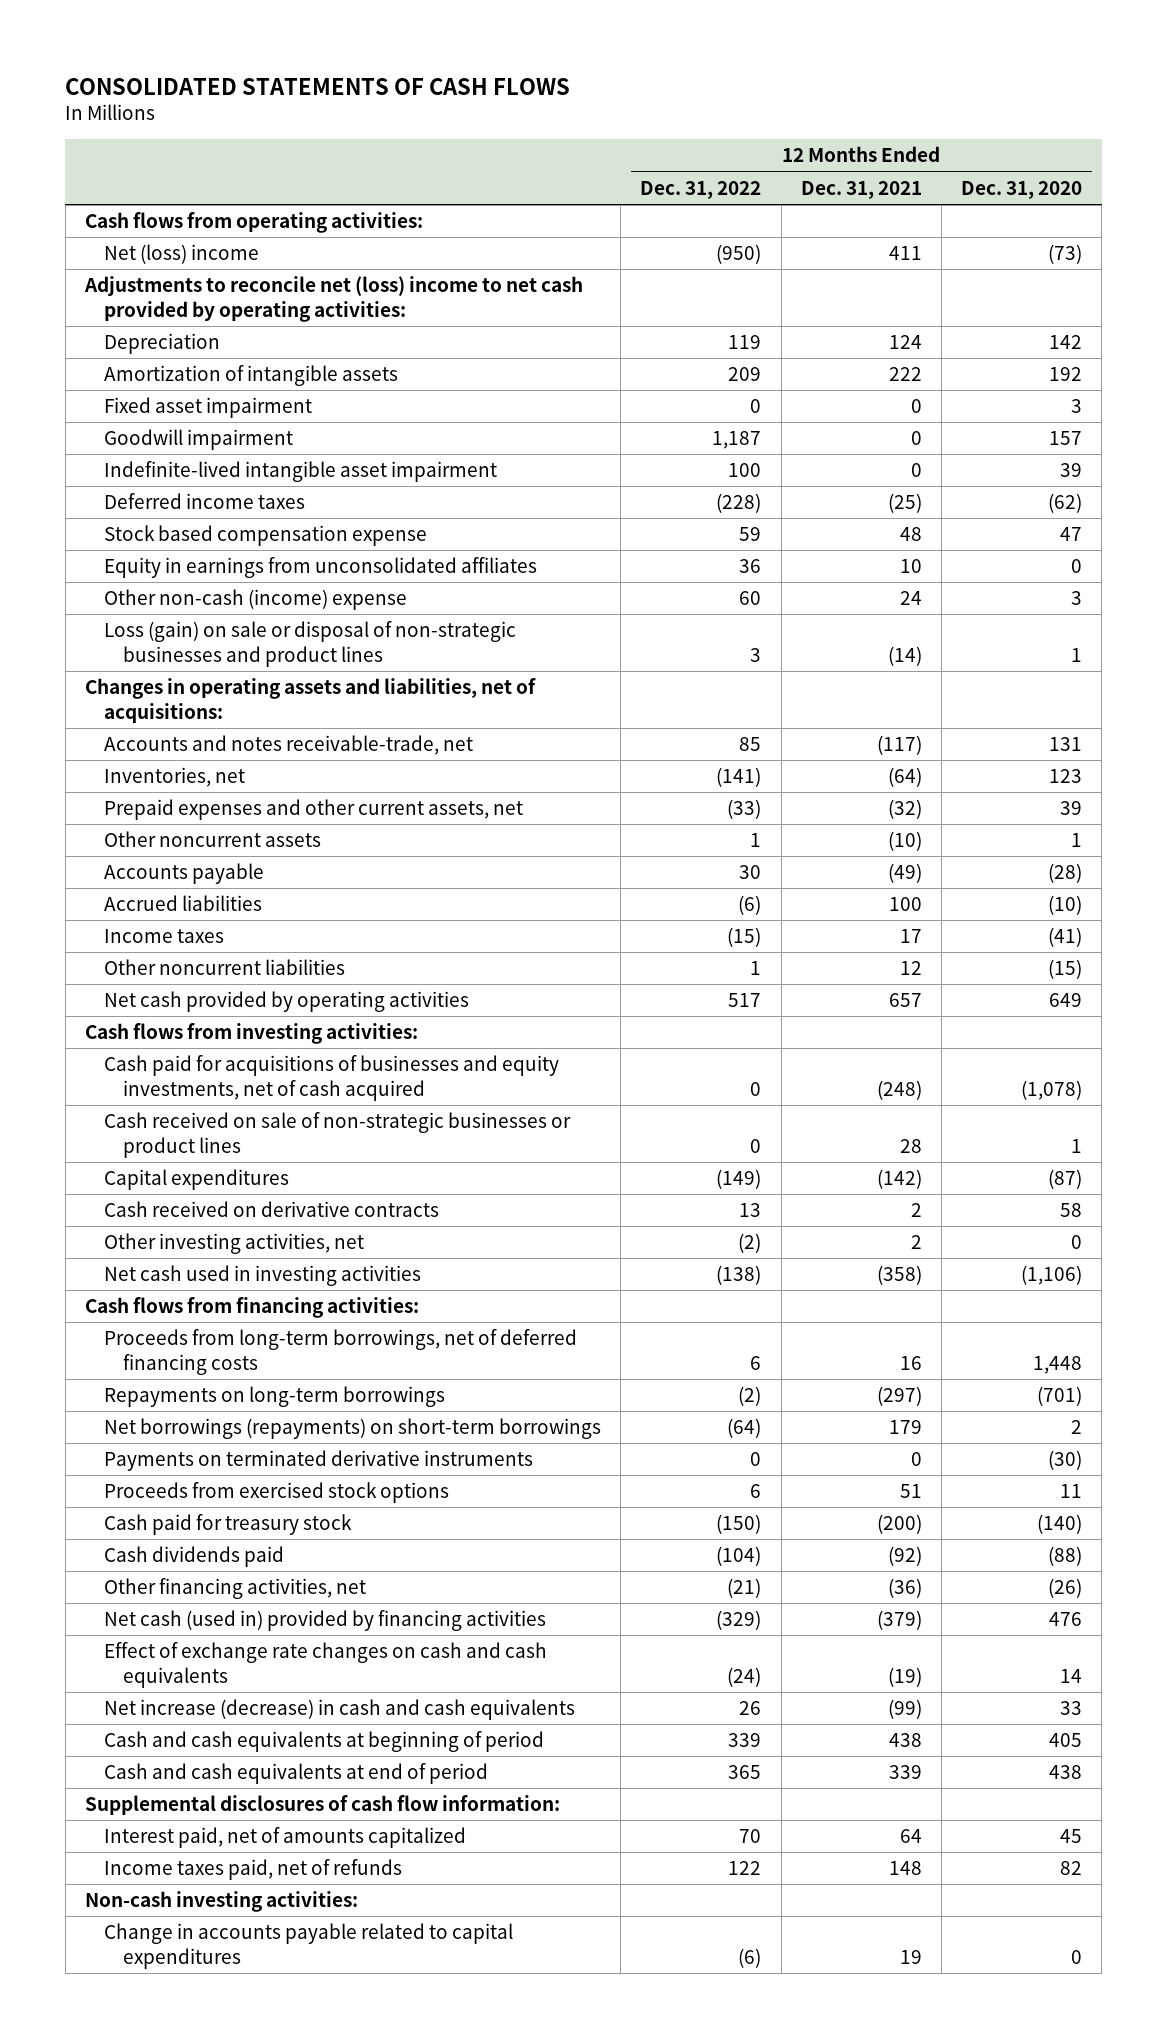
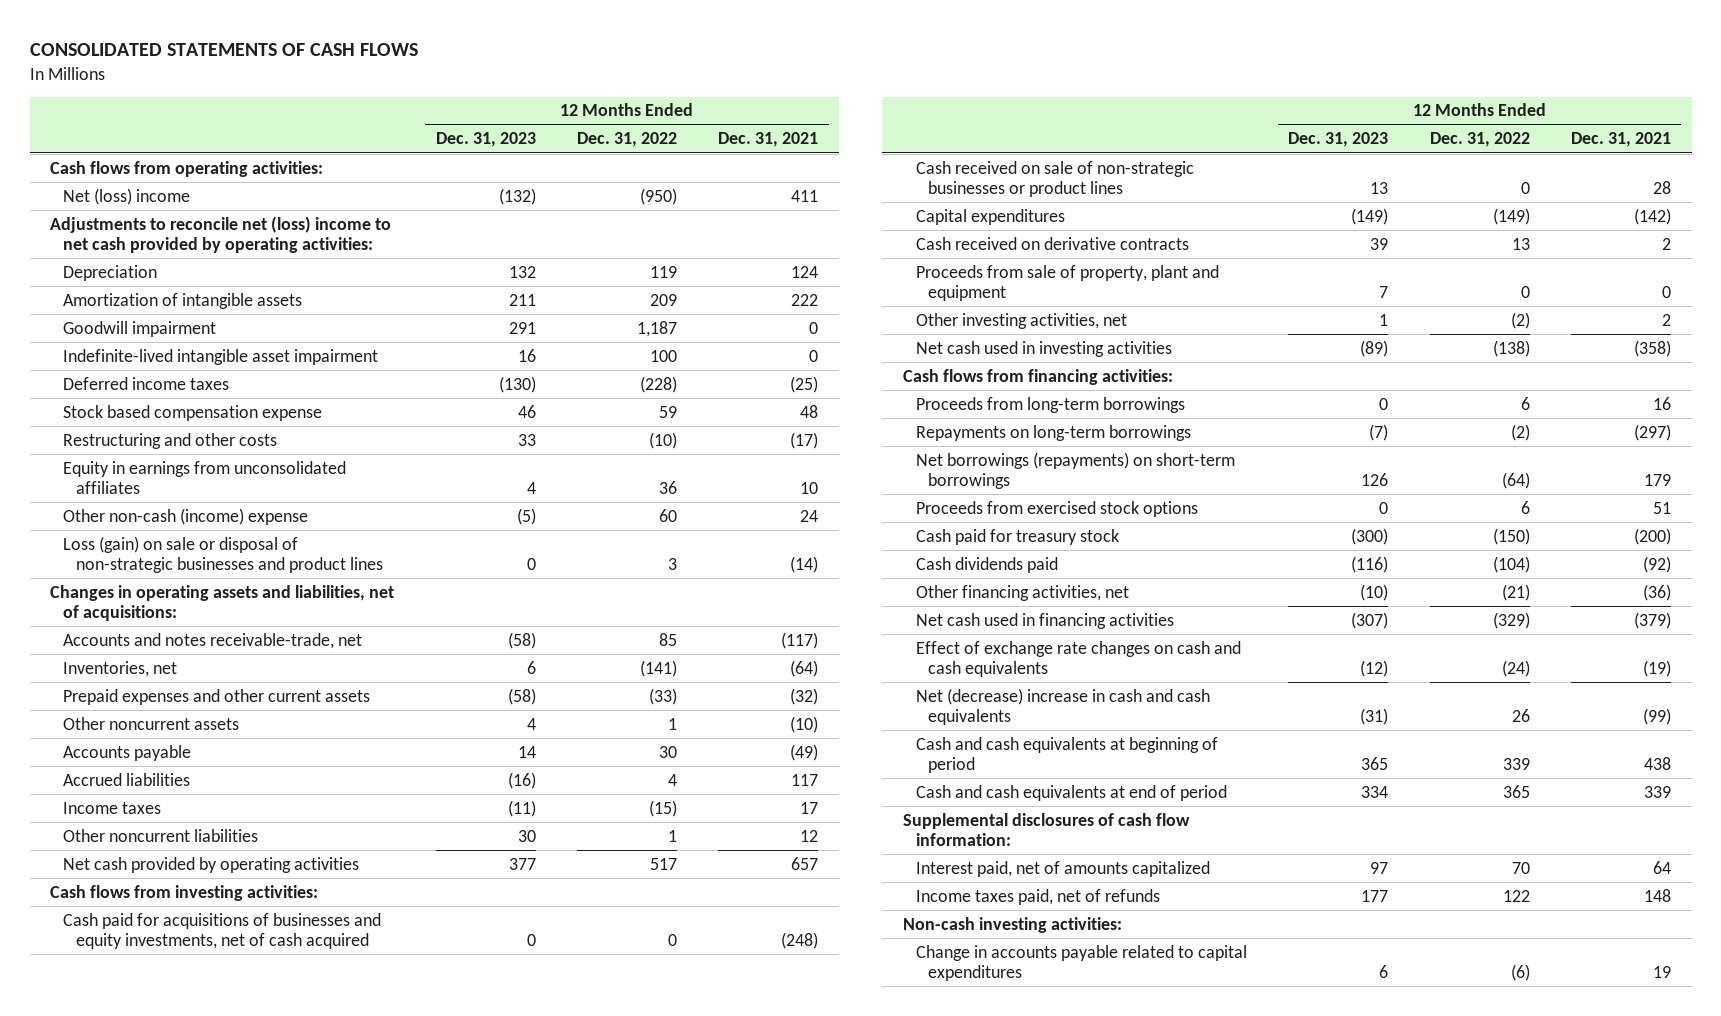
[960,180,1082,199] Dec. 31, 2020 -> none
none -> [435,132,536,148] Dec. 31, 2023
[104,397,313,419] Fixed asset impairment -> none
none -> [63,432,278,449] Restructuring and other costs
[104,799,524,821] Prepaid expenses and other current assets, net -> [63,688,371,705] Prepaid expenses and other current assets
[738,895,762,916] (6) -> [667,773,677,786] 4
[888,897,922,912] 100 -> [791,773,819,786] 117
none -> [915,264,1219,302] Proceeds from sale of property, plant and equipment
[104,1329,578,1375] Proceeds from long-term borrowings, net of deferred financing costs -> [915,396,1185,413] Proceeds from long-term borrowings
[104,1450,534,1472] Payments on terminated derivative instruments -> none
[104,1610,547,1632] Net cash (used in) provided by financing activities -> [915,612,1174,629] Net cash used in financing activities
[104,1699,576,1721] Net increase (decrease) in cash and cash equivalents -> [915,687,1210,726] Net (decrease) increase in cash and cash equivalents

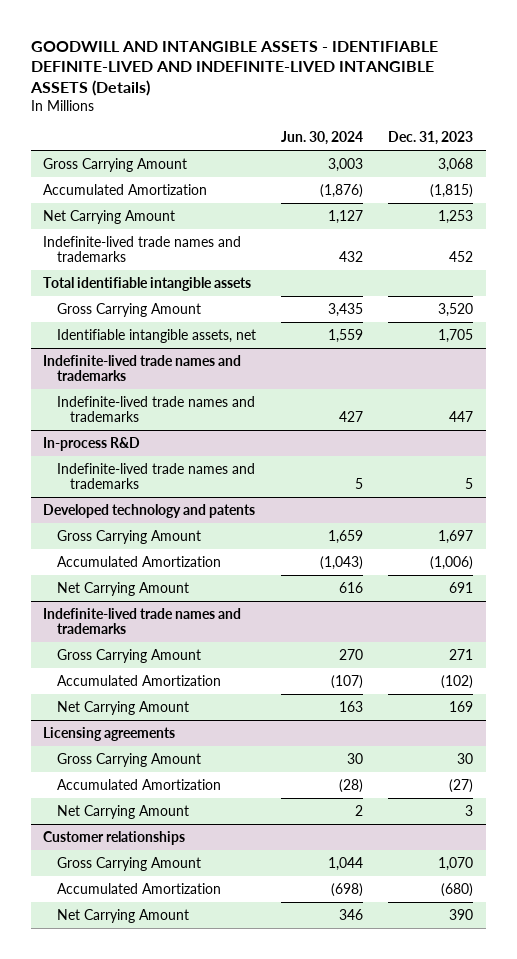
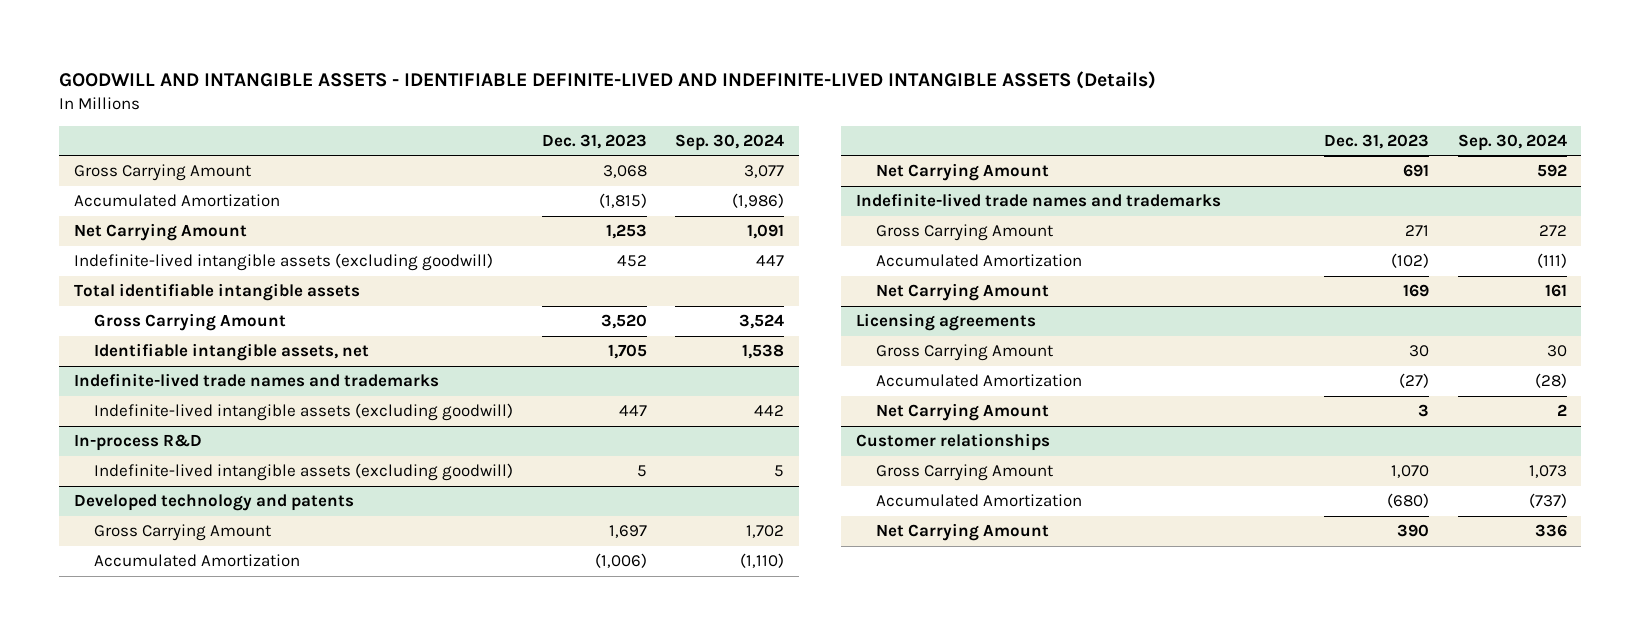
[280,131,363,146] Jun. 30, 2024 -> none
none -> [675,133,785,151] Sep. 30, 2024
[43,235,242,263] Indefinite-lived trade names and trademarks -> [73,253,493,272] Indefinite-lived intangible assets (excluding goodwill)
[56,395,255,423] Indefinite-lived trade names and trademarks -> [93,403,513,422] Indefinite-lived intangible assets (excluding goodwill)
[56,462,255,490] Indefinite-lived trade names and trademarks -> [93,463,513,482] Indefinite-lived intangible assets (excluding goodwill)

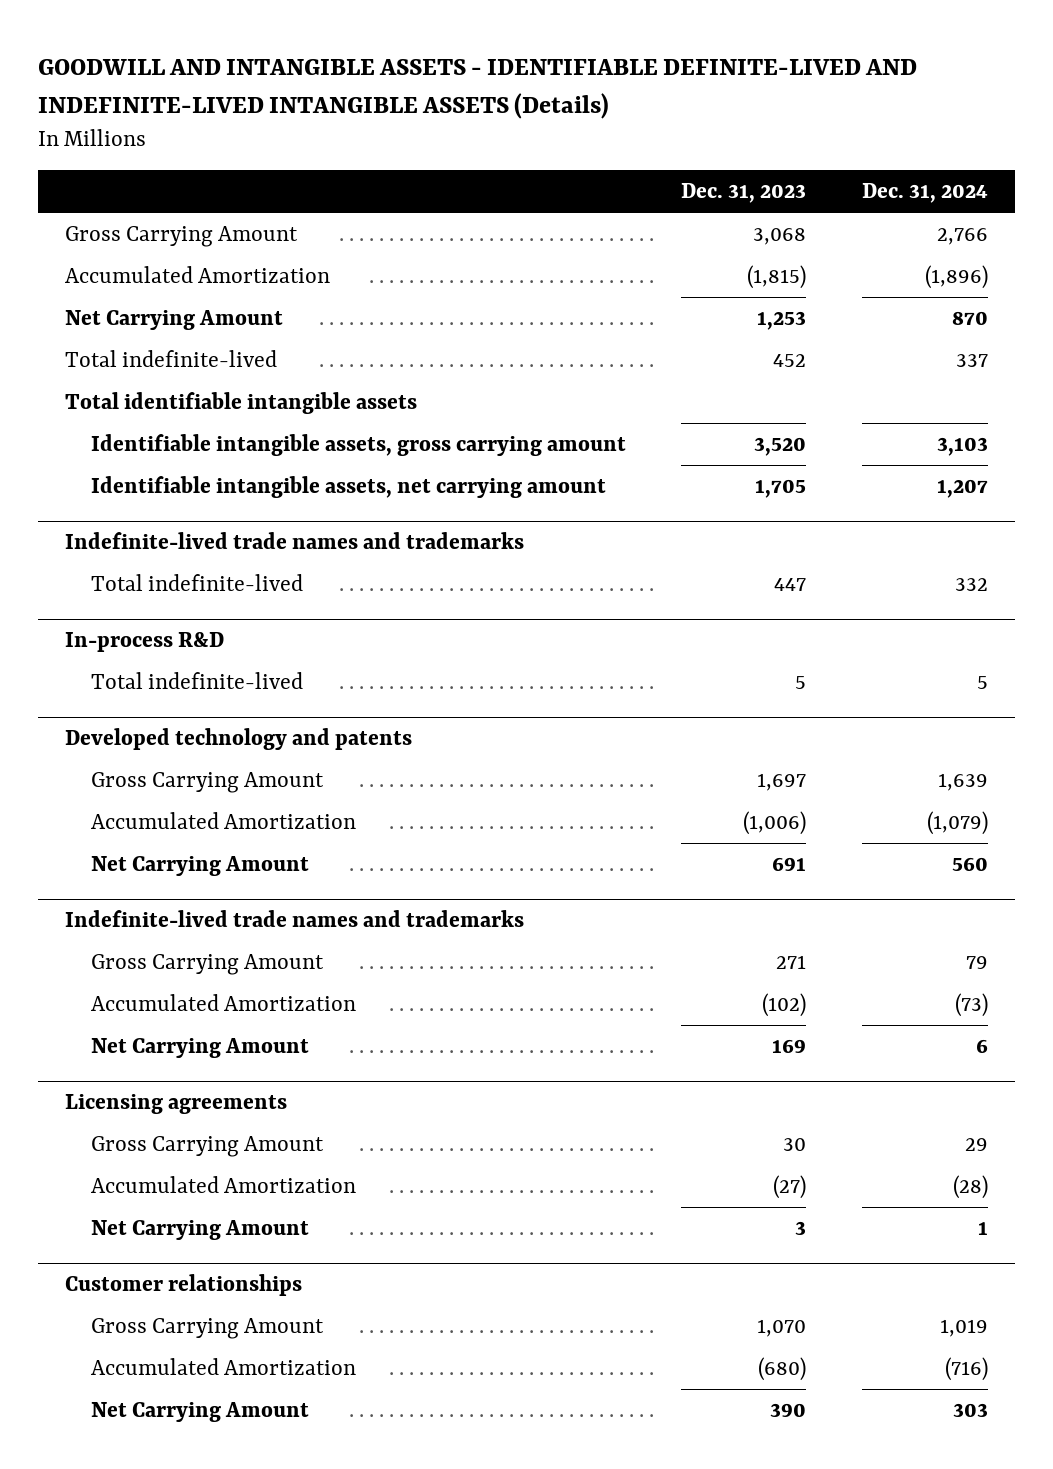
[675,133,785,151] Sep. 30, 2024 -> none
none -> [861,183,988,204] Dec. 31, 2024
[73,253,493,272] Indefinite-lived intangible assets (excluding goodwill) -> [65,349,278,367] Total indefinite-lived
[93,313,286,332] Gross Carrying Amount -> [90,433,626,456] Identifiable intangible assets, gross carrying amount
[93,343,369,362] Identifiable intangible assets, net -> [90,475,606,498] Identifiable intangible assets, net carrying amount
[93,403,513,422] Indefinite-lived intangible assets (excluding goodwill) -> [90,573,303,591] Total indefinite-lived
[93,463,513,482] Indefinite-lived intangible assets (excluding goodwill) -> [90,671,303,689] Total indefinite-lived

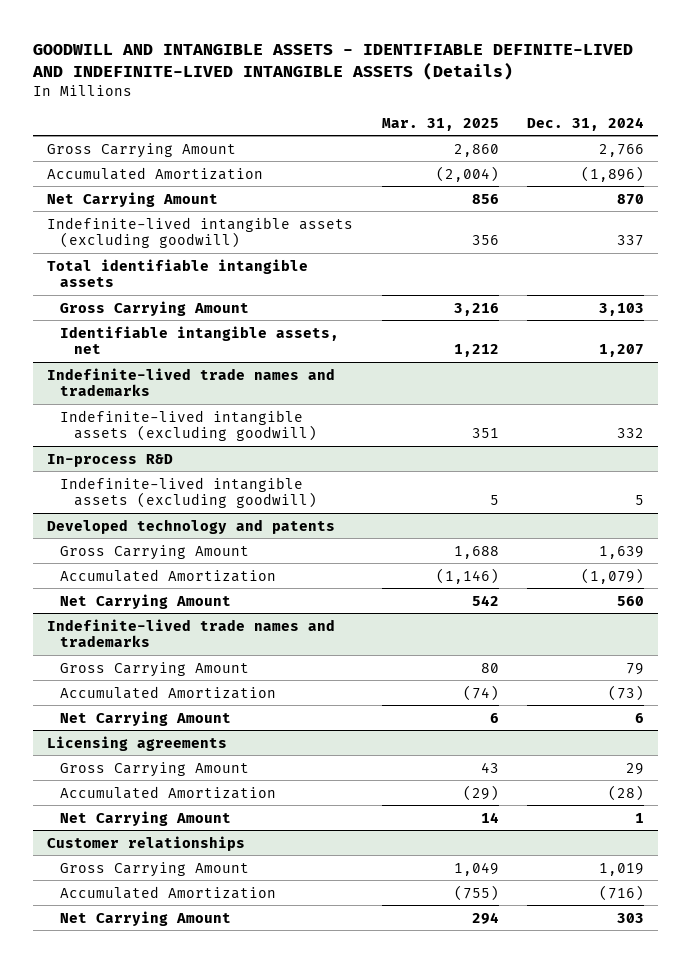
[681,183,807,204] Dec. 31, 2023 -> none
none -> [381,117,499,131] Mar. 31, 2025
[65,349,278,367] Total indefinite-lived -> [47,216,354,249] Indefinite-lived intangible assets (excluding goodwill)
[90,433,626,456] Identifiable intangible assets, gross carrying amount -> [60,300,250,316] Gross Carrying Amount
[90,475,606,498] Identifiable intangible assets, net carrying amount -> [60,325,340,355] Identifiable intangible assets, net
[90,573,303,591] Total indefinite-lived -> [60,409,317,442] Indefinite-lived intangible assets (excluding goodwill)
[90,671,303,689] Total indefinite-lived -> [60,476,317,509] Indefinite-lived intangible assets (excluding goodwill)

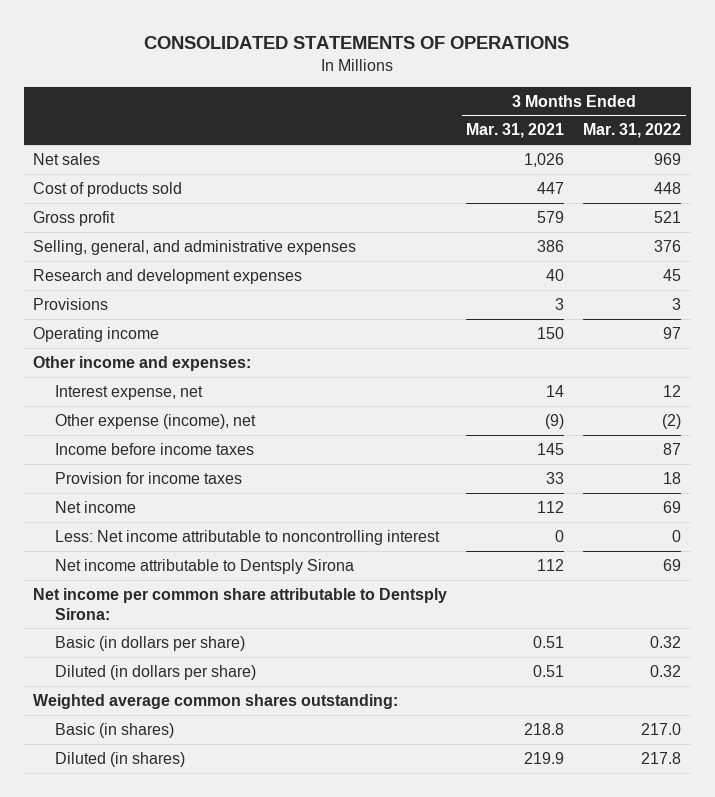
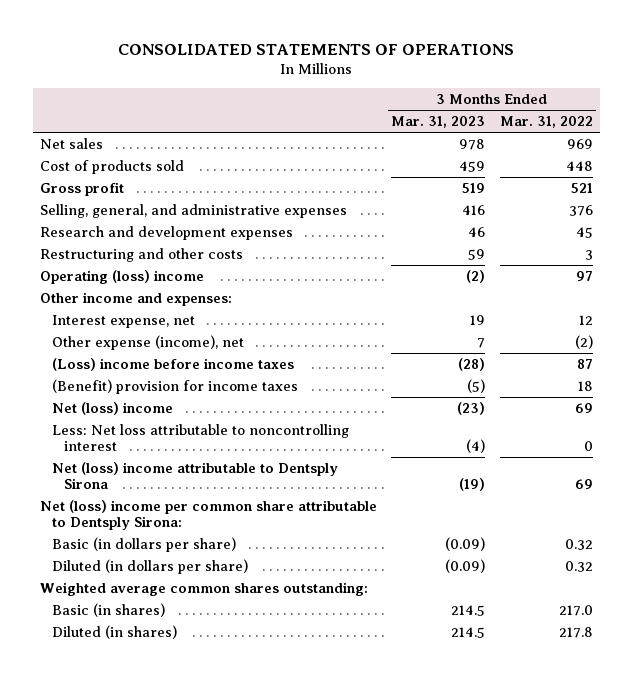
[466,123,565,139] Mar. 31, 2021 -> none
none -> [391,116,486,129] Mar. 31, 2023
[33,297,109,310] Provisions -> [39,247,243,262] Restructuring and other costs
[33,326,160,342] Operating income -> [39,269,204,284] Operating (loss) income
[55,442,255,455] Income before income taxes -> [51,357,294,371] (Loss) income before income taxes
[55,471,243,484] Provision for income taxes -> [51,378,298,394] (Benefit) provision for income taxes
[55,500,137,513] Net income -> [51,401,173,415] Net (loss) income
[55,529,441,545] Less: Net income attributable to noncontrolling interest -> [51,423,349,452] Less: Net loss attributable to noncontrolling interest
[55,558,355,574] Net income attributable to Dentsply Sirona -> [51,461,338,490] Net (loss) income attributable to Dentsply Sirona
[33,587,448,620] Net income per common share attributable to Dentsply Sirona: -> [39,499,377,531] Net (loss) income per common share attributable to Dentsply Sirona:

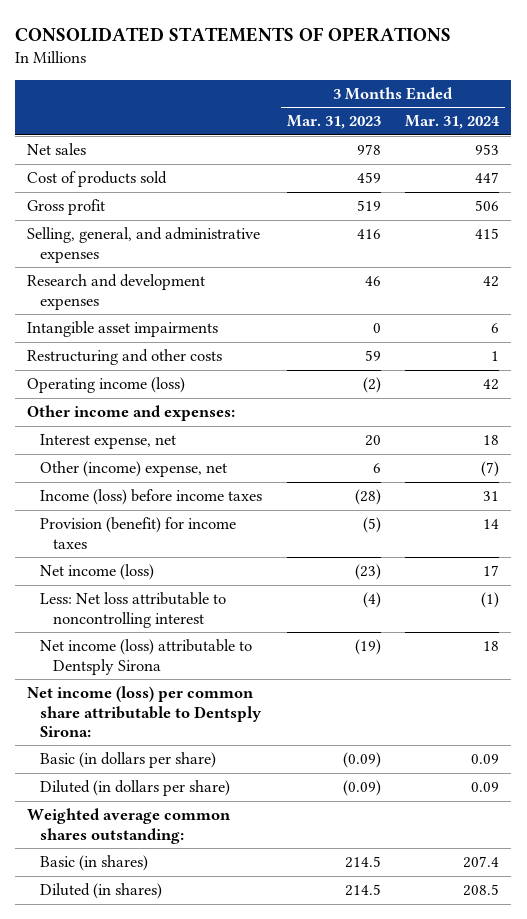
[499,116,593,129] Mar. 31, 2022 -> none
none -> [405,115,501,130] Mar. 31, 2024
none -> [27,321,219,338] Intangible asset impairments
[39,269,204,284] Operating (loss) income -> [27,377,186,394] Operating income (loss)
[470,314,486,325] 19 -> [364,435,381,447] 20
[51,334,244,350] Other expense (income), net -> [40,461,228,478] Other (income) expense, net
[477,337,486,348] 7 -> [372,463,381,474] 6
[51,357,294,371] (Loss) income before income taxes -> [40,489,263,506] Income (loss) before income taxes
[51,378,298,394] (Benefit) provision for income taxes -> [40,517,237,549] Provision (benefit) for income taxes
[51,401,173,415] Net (loss) income -> [40,564,155,581] Net income (loss)
[51,461,338,490] Net (loss) income attributable to Dentsply Sirona -> [40,639,253,675] Net income (loss) attributable to Dentsply Sirona
[39,499,377,531] Net (loss) income per common share attributable to Dentsply Sirona: -> [27,686,263,737] Net income (loss) per common share attributable to Dentsply Sirona:

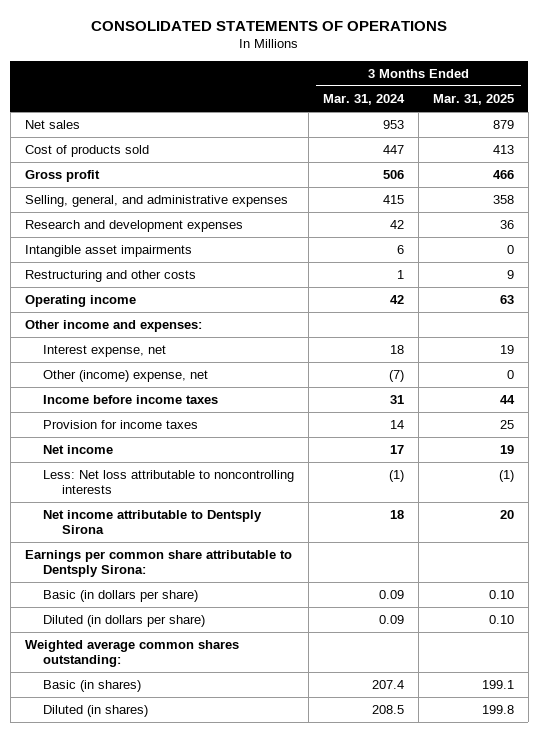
[286,115,381,130] Mar. 31, 2023 -> none
none -> [432,93,514,105] Mar. 31, 2025
[27,377,186,394] Operating income (loss) -> [24,295,136,308] Operating income
[40,489,263,506] Income (loss) before income taxes -> [43,395,219,405] Income before income taxes
[40,517,237,549] Provision (benefit) for income taxes -> [43,420,199,430] Provision for income taxes
[40,564,155,581] Net income (loss) -> [43,445,114,455] Net income
[40,592,227,628] Less: Net loss attributable to noncontrolling interest -> [43,470,295,495] Less: Net loss attributable to noncontrolling interests
[40,639,253,675] Net income (loss) attributable to Dentsply Sirona -> [43,510,263,535] Net income attributable to Dentsply Sirona
[27,686,263,737] Net income (loss) per common share attributable to Dentsply Sirona: -> [24,550,292,578] Earnings per common share attributable to Dentsply Sirona:

